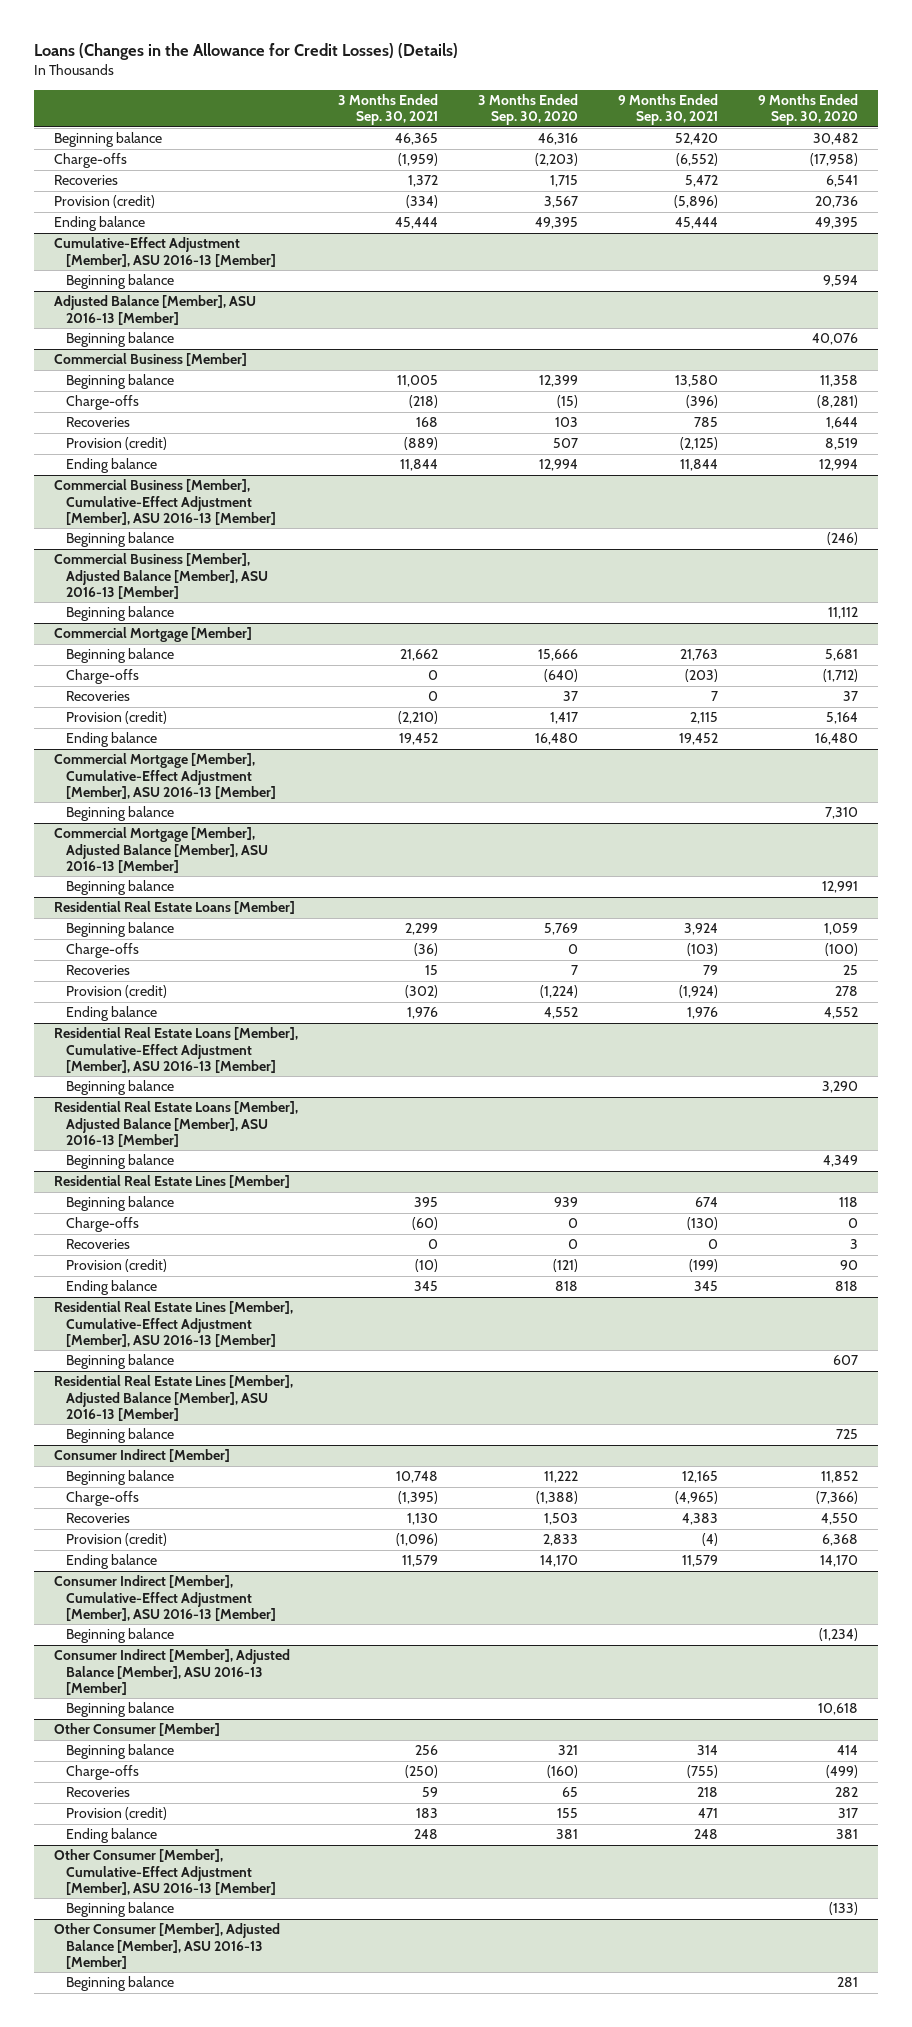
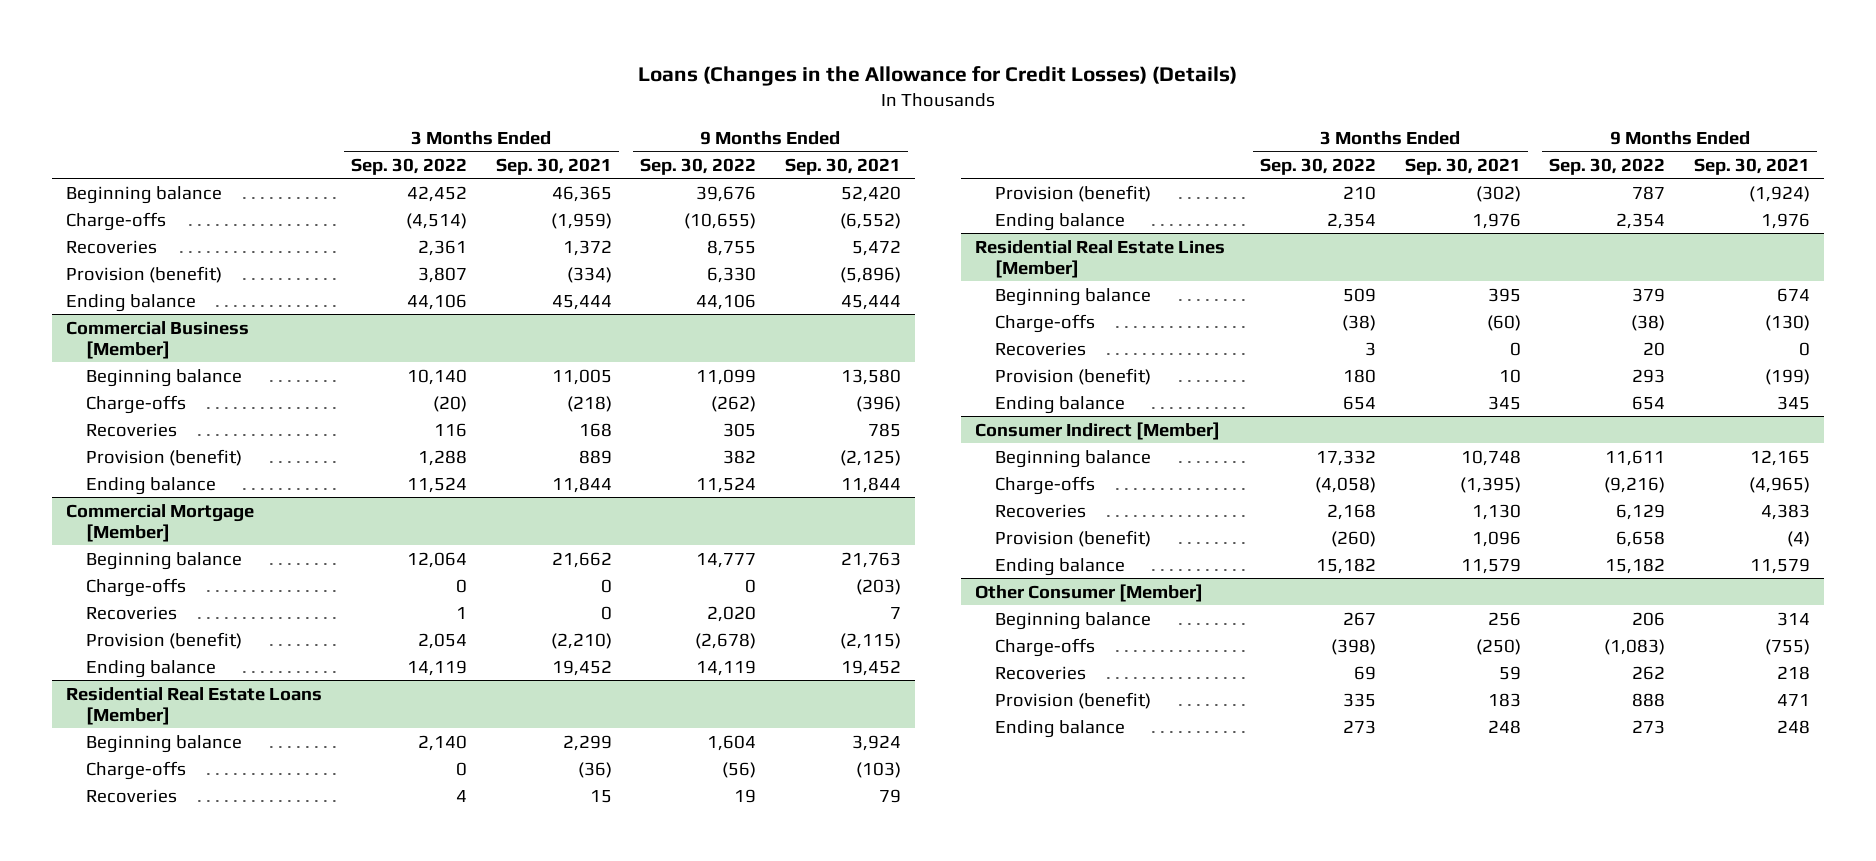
[478,93,579,126] 3 Months Ended Sep. 30, 2020 -> none
[757,93,858,126] 9 Months Ended Sep. 30, 2020 -> none
none -> [350,157,467,175] Sep. 30, 2022
none -> [640,157,757,175] Sep. 30, 2022
[54,195,156,209] Provision (credit) -> [66,265,223,283] Provision (benefit)
[54,237,276,267] Cumulative-Effect Adjustment [Member], ASU 2016-13 [Member] -> none
[65,274,174,290] Beginning balance -> none
[54,295,257,325] Adjusted Balance [Member], ASU 2016-13 [Member] -> none
[65,332,174,348] Beginning balance -> none
[65,437,167,451] Provision (credit) -> [85,448,242,466] Provision (benefit)
[404,437,439,451] (889) -> [578,449,612,464] 889
[54,479,276,525] Commercial Business [Member], Cumulative-Effect Adjustment [Member], ASU 2016-13 [Member] -> none
[65,532,174,548] Beginning balance -> none
[54,553,268,599] Commercial Business [Member], Adjusted Balance [Member], ASU 2016-13 [Member] -> none
[65,606,174,622] Beginning balance -> none
[65,711,167,725] Provision (credit) -> [85,631,242,649] Provision (benefit)
[690,712,719,725] 2,115 -> [839,632,901,649] (2,115)
[54,753,276,799] Commercial Mortgage [Member], Cumulative-Effect Adjustment [Member], ASU 2016-13 [Member] -> none
[65,806,174,822] Beginning balance -> none
[54,827,268,873] Commercial Mortgage [Member], Adjusted Balance [Member], ASU 2016-13 [Member] -> none
[65,880,174,896] Beginning balance -> none
[65,985,167,999] Provision (credit) -> [994,184,1151,202] Provision (benefit)
[54,1027,299,1073] Residential Real Estate Loans [Member], Cumulative-Effect Adjustment [Member], ASU 2016-13 [Member] -> none
[65,1080,174,1096] Beginning balance -> none
[54,1101,299,1147] Residential Real Estate Loans [Member], Adjusted Balance [Member], ASU 2016-13 [Member] -> none
[65,1154,174,1170] Beginning balance -> none
[65,1259,167,1273] Provision (credit) -> [994,367,1151,385] Provision (benefit)
[415,1259,439,1273] (10) -> [1498,368,1521,383] 10
[54,1301,294,1347] Residential Real Estate Lines [Member], Cumulative-Effect Adjustment [Member], ASU 2016-13 [Member] -> none
[65,1354,174,1370] Beginning balance -> none
[54,1375,294,1421] Residential Real Estate Lines [Member], Adjusted Balance [Member], ASU 2016-13 [Member] -> none
[65,1428,174,1444] Beginning balance -> none
[65,1533,167,1547] Provision (credit) -> [994,529,1151,547] Provision (benefit)
[396,1533,439,1547] (1,096) -> [1471,530,1521,547] 1,096
[54,1575,276,1621] Consumer Indirect [Member], Cumulative-Effect Adjustment [Member], ASU 2016-13 [Member] -> none
[65,1628,174,1644] Beginning balance -> none
[54,1649,291,1695] Consumer Indirect [Member], Adjusted Balance [Member], ASU 2016-13 [Member] -> none
[65,1702,174,1718] Beginning balance -> none
[65,1807,167,1821] Provision (credit) -> [994,691,1151,709] Provision (benefit)
[54,1849,276,1895] Other Consumer [Member], Cumulative-Effect Adjustment [Member], ASU 2016-13 [Member] -> none
[65,1902,174,1918] Beginning balance -> none
[54,1923,281,1969] Other Consumer [Member], Adjusted Balance [Member], ASU 2016-13 [Member] -> none
[65,1976,174,1992] Beginning balance -> none

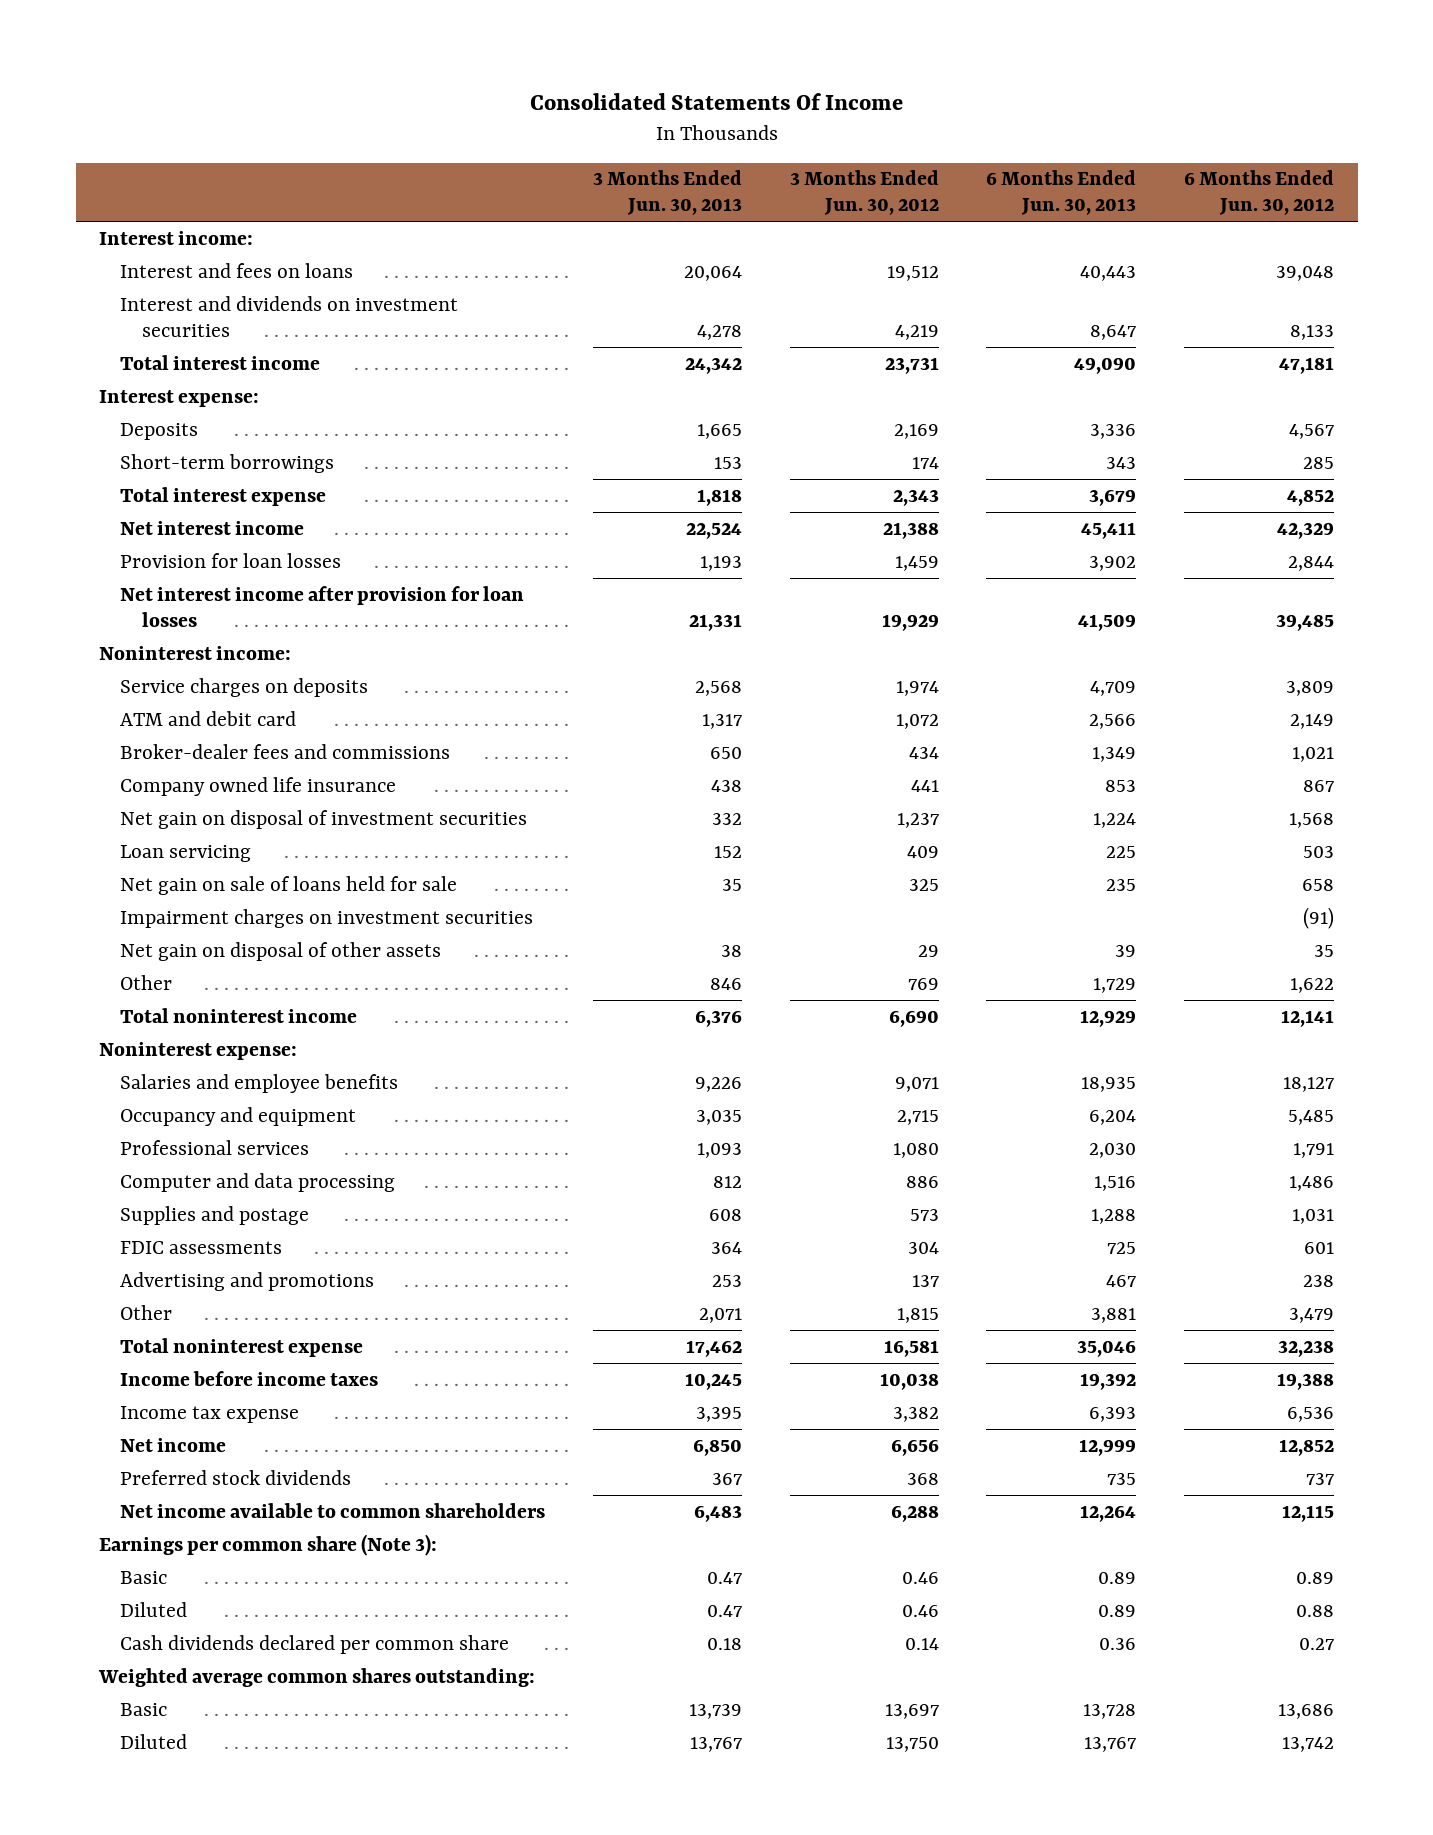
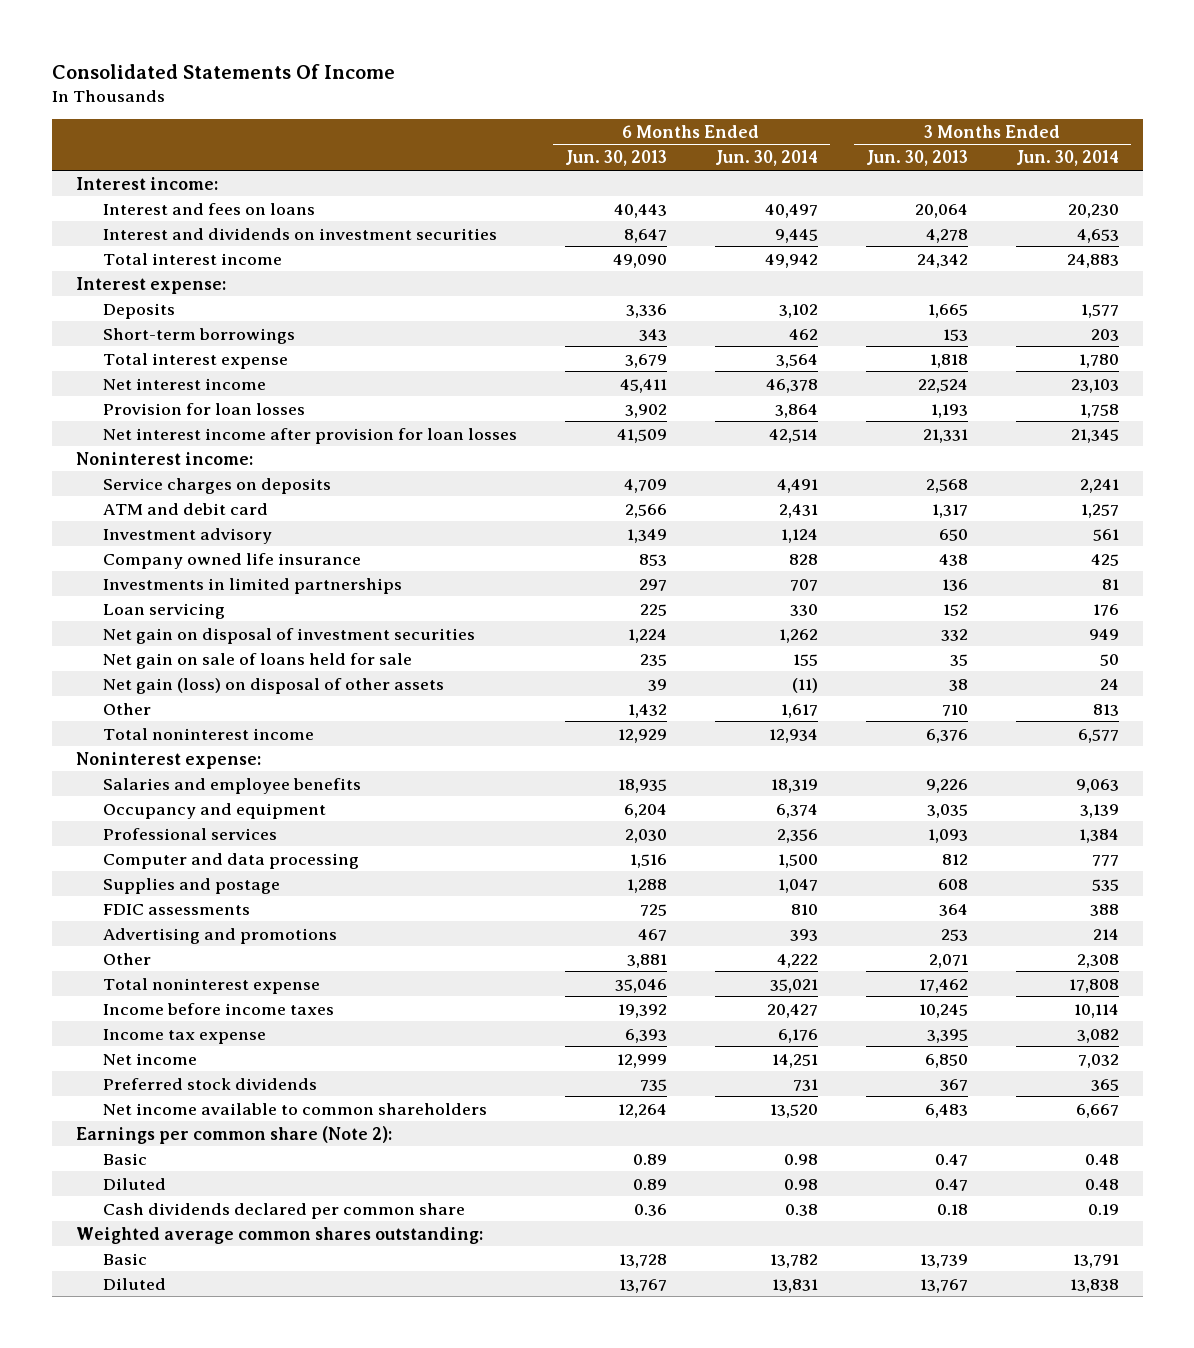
[789,170,939,216] 3 Months Ended Jun. 30, 2012 -> none
[1183,170,1334,216] 6 Months Ended Jun. 30, 2012 -> none
none -> [714,150,818,167] Jun. 30, 2014
none -> [1015,150,1119,167] Jun. 30, 2014
[120,743,451,759] Broker-dealer fees and commissions -> [102,527,272,544] Investment advisory
none -> [102,577,402,594] Investments in limited partnerships
[120,809,528,829] Net gain on disposal of investment securities -> [102,627,475,644] Net gain on disposal of investment securities
[120,908,534,928] Impairment charges on investment securities -> none
[120,941,442,961] Net gain on disposal of other assets -> [102,677,444,694] Net gain (loss) on disposal of other assets
[710,977,743,990] 846 -> [941,703,968,716] 710
[1093,977,1137,993] 1,729 -> [627,703,667,718] 1,432
[99,1533,438,1556] Earnings per common share (Note 3): -> [75,1125,392,1144] Earnings per common share (Note 2):

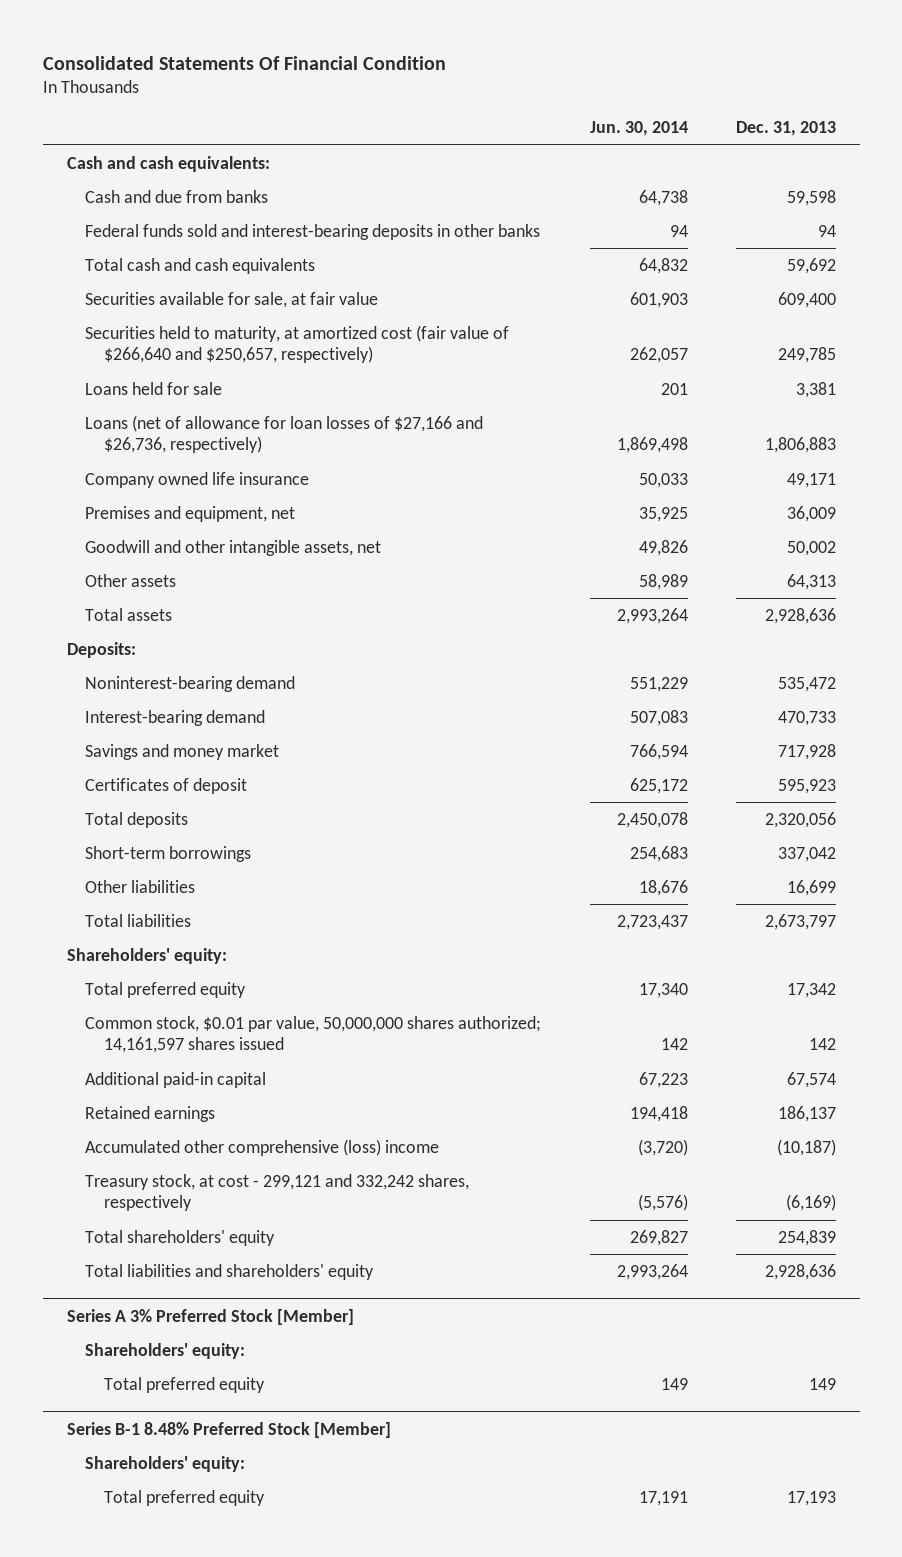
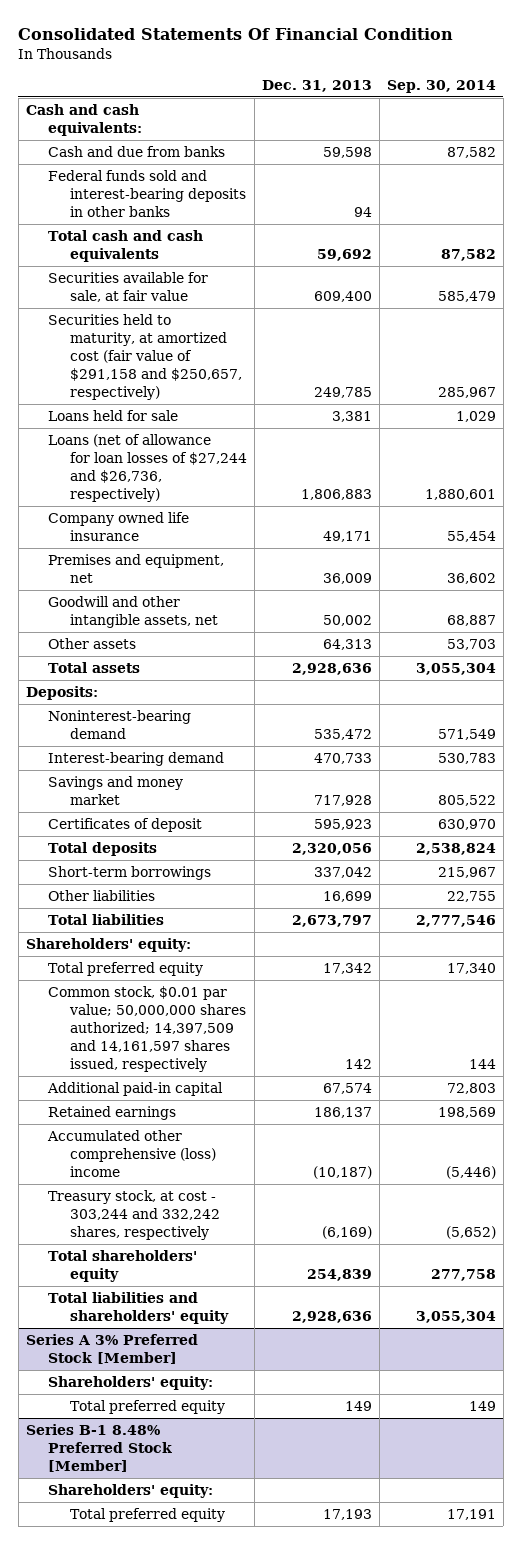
[589,121,688,137] Jun. 30, 2014 -> none
none -> [386,79,496,93] Sep. 30, 2014
[85,324,510,364] Securities held to maturity, at amortized cost (fair value of $266,640 and $250,657, respectively) -> [47,314,242,401] Securities held to maturity, at amortized cost (fair value of $291,158 and $250,657, respectively)
[85,414,484,454] Loans (net of allowance for loan losses of $27,166 and $26,736, respectively) -> [47,434,247,503] Loans (net of allowance for loan losses of $27,244 and $26,736, respectively)
[85,1015,542,1054] Common stock, $0.01 par value, 50,000,000 shares authorized; 14,161,597 shares issued -> [47,986,246,1073] Common stock, $0.01 par value; 50,000,000 shares authorized; 14,397,509 and 14,161,597 shares issued, respectively
[85,1173,470,1212] Treasury stock, at cost - 299,121 and 332,242 shares, respectively -> [47,1190,220,1241] Treasury stock, at cost - 303,244 and 332,242 shares, respectively

